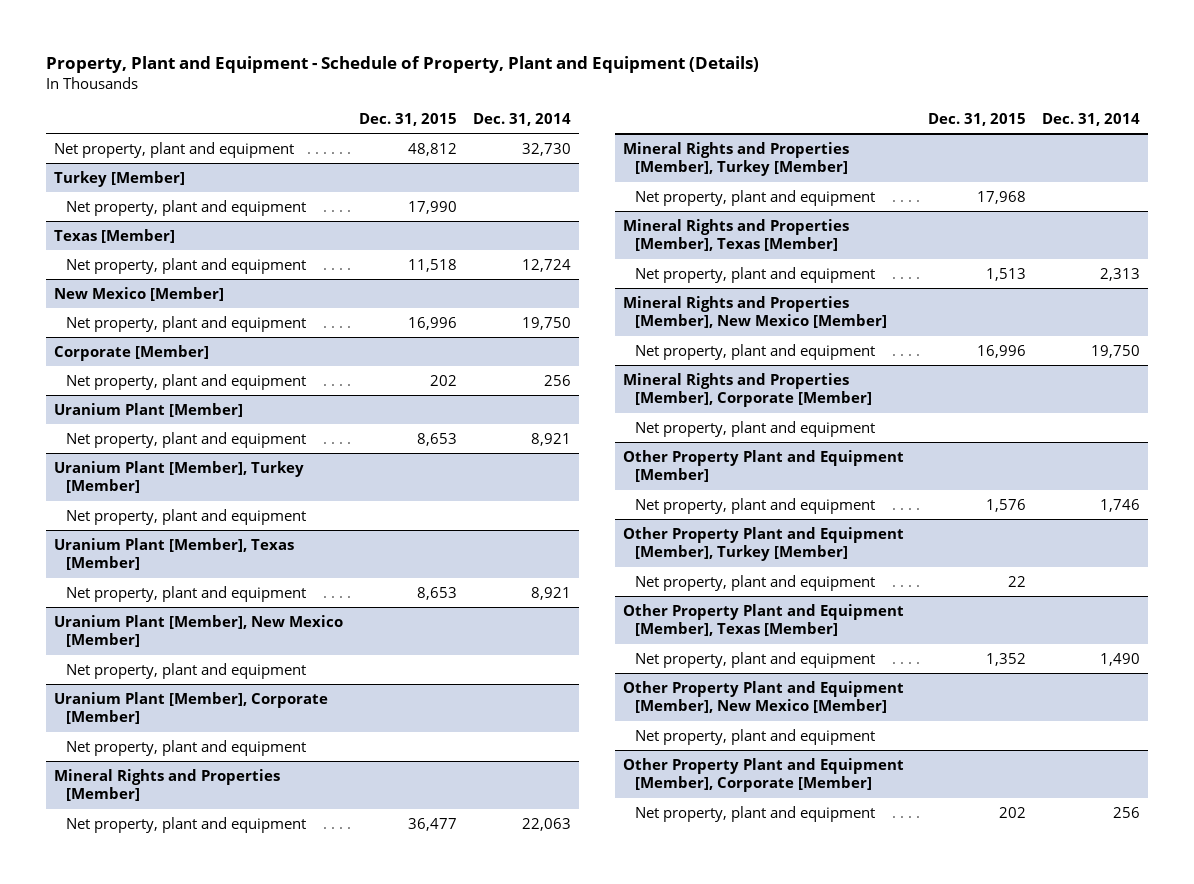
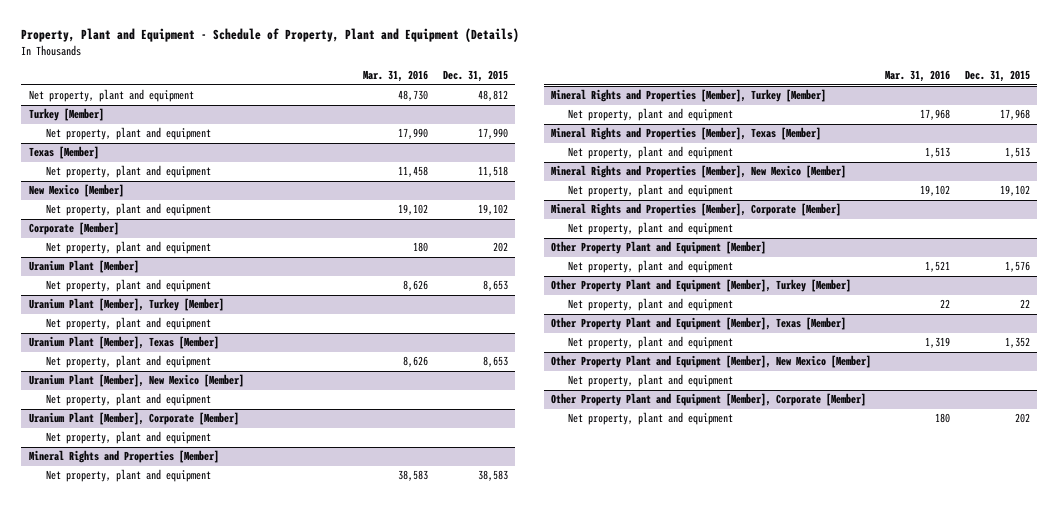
[472,112,571,126] Dec. 31, 2014 -> none
none -> [363,70,429,83] Mar. 31, 2016
[407,316,457,330] 16,996 -> [477,204,508,216] 19,102
[407,817,457,831] 36,477 -> [477,470,508,482] 38,583
[977,344,1027,358] 16,996 -> [1000,185,1031,197] 19,102

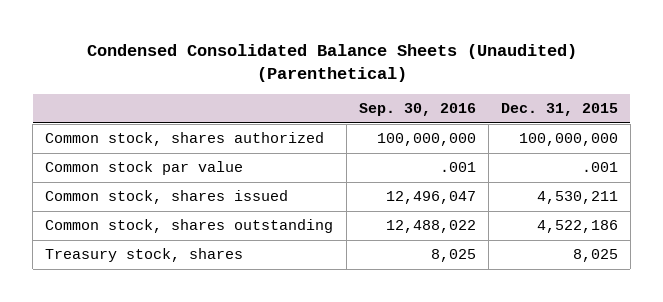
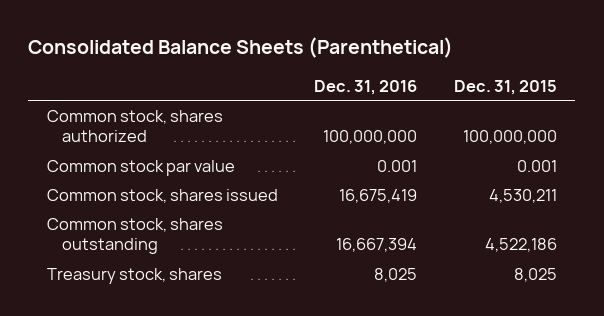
[86,43,577,82] Condensed Consolidated Balance Sheets (Unaudited) (Parenthetical) -> [28,37,454,59] Consolidated Balance Sheets (Parenthetical)
[358,103,476,117] Sep. 30, 2016 -> none
none -> [314,79,418,95] Dec. 31, 2016
[581,162,618,173] .001 -> [516,159,557,172] 0.001

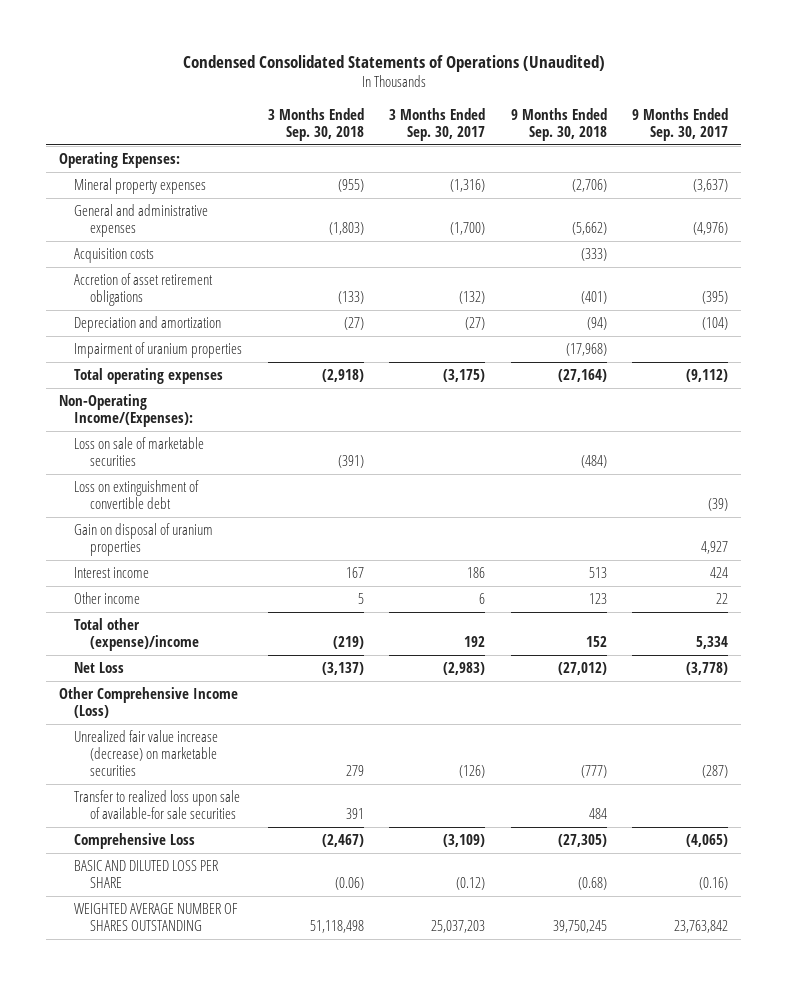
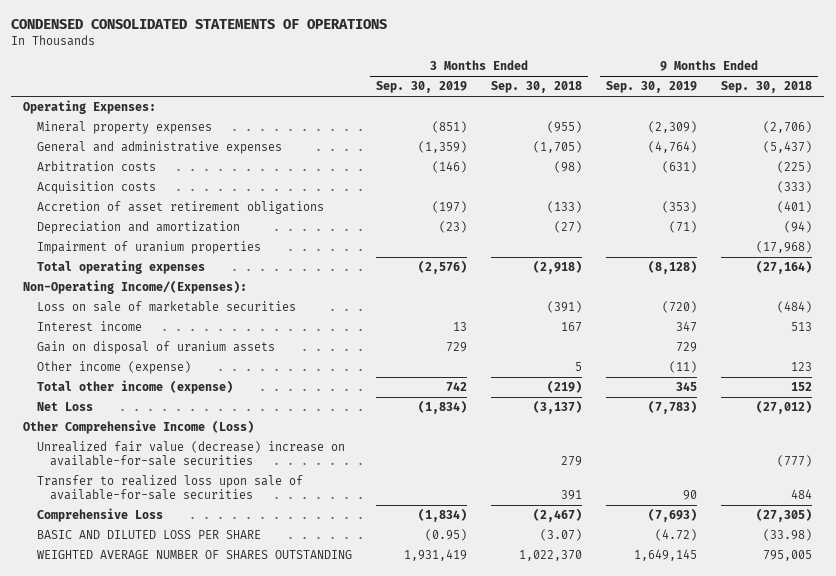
[182,55,605,73] Condensed Consolidated Statements of Operations (Unaudited) -> [11,19,388,30] CONDENSED CONSOLIDATED STATEMENTS OF OPERATIONS
[389,107,486,141] 3 Months Ended Sep. 30, 2017 -> none
[632,107,729,141] 9 Months Ended Sep. 30, 2017 -> none
none -> [375,81,467,94] Sep. 30, 2019
none -> [606,81,698,94] Sep. 30, 2019
[328,222,364,236] (1,803) -> [532,140,582,153] (1,705)
[571,222,607,236] (5,662) -> [763,140,813,153] (5,437)
none -> [36,160,156,172] Arbitration costs
[74,480,200,510] Loss on extinguishment of convertible debt -> none
[74,523,214,557] Gain on disposal of uranium properties -> none
none -> [36,340,275,354] Gain on disposal of uranium assets
[74,592,141,605] Other income -> [36,360,191,374] Other income (expense)
[74,618,200,652] Total other (expense)/income -> [36,379,233,394] Total other income (expense)
[74,730,219,777] Unrealized fair value increase (decrease) on marketable securities -> [36,440,345,467] Unrealized fair value (decrease) increase on available-for-sale securities
[74,790,241,820] Transfer to realized loss upon sale of available-for sale securities -> [36,474,303,501] Transfer to realized loss upon sale of available-for-sale securities
[334,877,364,891] (0.06) -> [539,528,582,541] (3.07)
[577,877,607,891] (0.68) -> [763,528,813,541] (33.98)
[309,920,364,934] 51,118,498 -> [518,549,582,561] 1,022,370
[552,920,607,934] 39,750,245 -> [763,549,813,561] 795,005

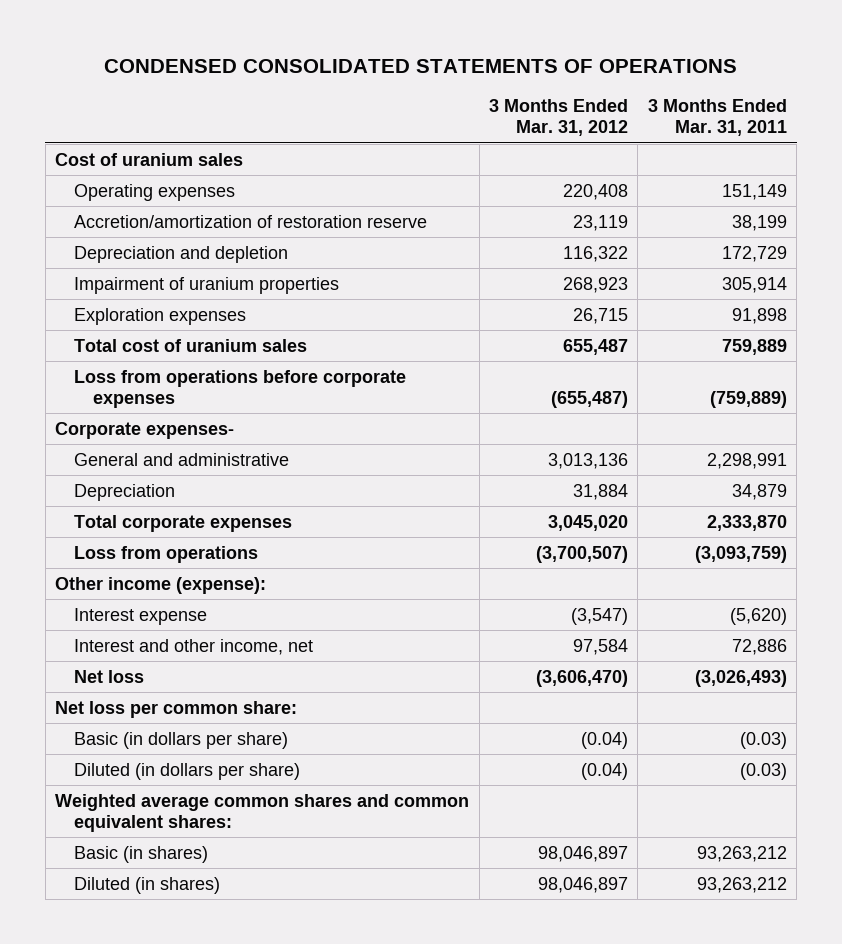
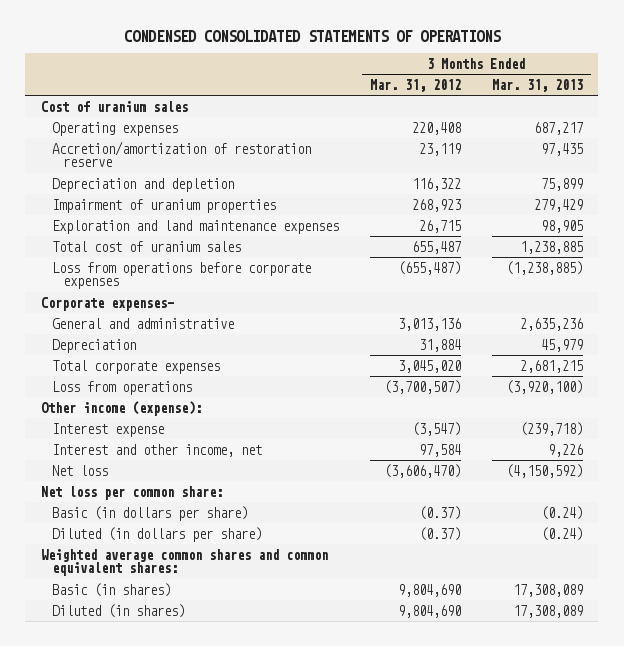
[647,99,787,137] 3 Months Ended Mar. 31, 2011 -> none
none -> [491,78,583,92] Mar. 31, 2013
[73,307,246,325] Exploration expenses -> [51,219,339,234] Exploration and land maintenance expenses
[581,731,629,749] (0.04) -> [418,505,461,520] (0.37)
[581,762,629,780] (0.04) -> [418,526,461,541] (0.37)
[538,845,629,862] 98,046,897 -> [397,583,461,597] 9,804,690
[538,876,629,893] 98,046,897 -> [397,604,461,618] 9,804,690

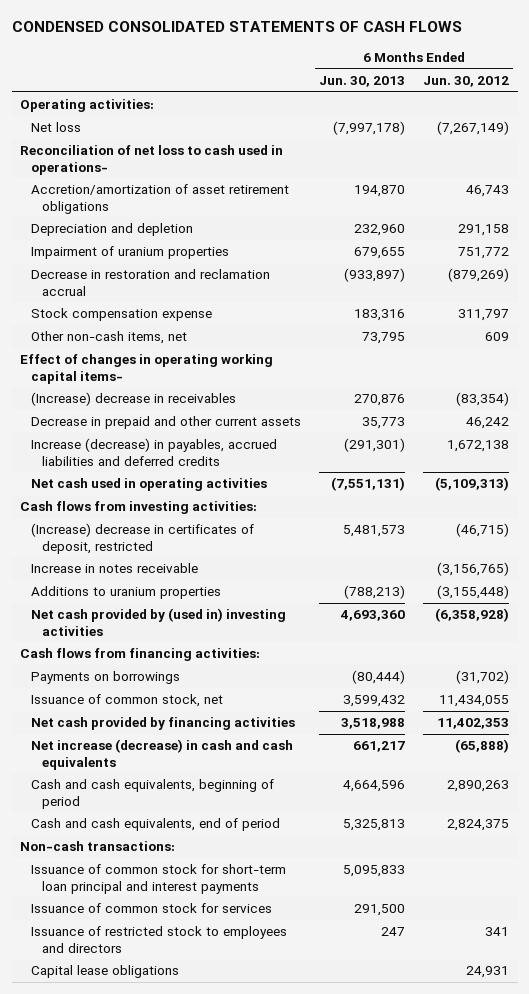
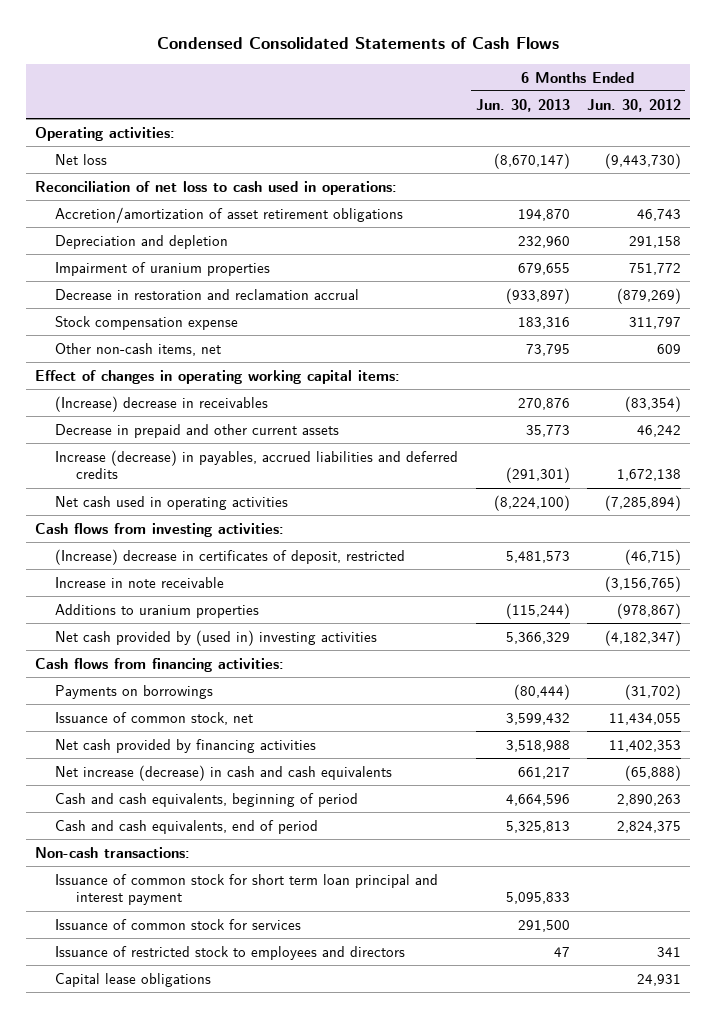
[11,21,462,33] CONDENSED CONSOLIDATED STATEMENTS OF CASH FLOWS -> [156,36,559,49] Condensed Consolidated Statements of Cash Flows
[333,121,406,136] (7,997,178) -> [493,152,570,169] (8,670,147)
[436,121,509,136] (7,267,149) -> [605,152,682,169] (9,443,730)
[20,145,284,175] Reconciliation of net loss to cash used in operations- -> [34,180,397,195] Reconciliation of net loss to cash used in operations:
[20,354,274,384] Effect of changes in operating working capital items- -> [34,369,400,384] Effect of changes in operating working capital items:
[331,477,406,492] (7,551,131) -> [493,494,570,511] (8,224,100)
[434,477,509,492] (5,109,313) -> [605,494,682,511] (7,285,894)
[31,563,199,574] Increase in notes receivable -> [55,576,225,588] Increase in note receivable
[344,585,406,600] (788,213) -> [505,602,570,619] (115,244)
[436,585,509,600] (3,155,448) -> [617,602,682,619] (978,867)
[340,610,406,622] 4,693,360 -> [505,631,570,644] 5,366,329
[434,608,509,623] (6,358,928) -> [605,629,682,646] (4,182,347)
[31,864,287,894] Issuance of common stock for short-term loan principal and interest payments -> [55,873,439,906] Issuance of common stock for short term loan principal and interest payment
[381,927,406,937] 247 -> [553,946,570,957] 47

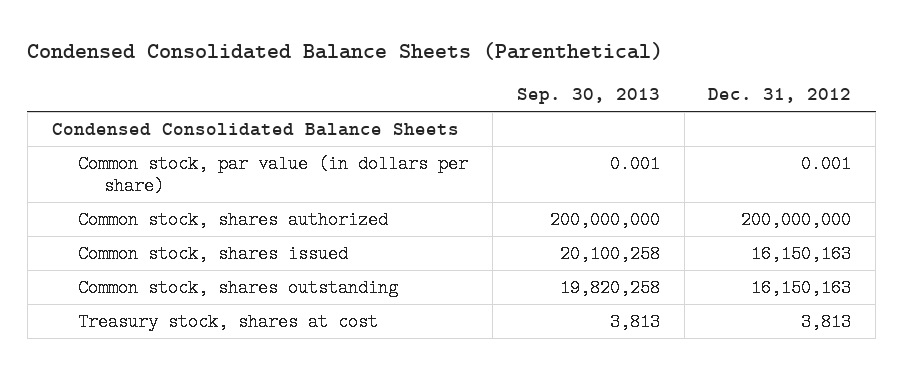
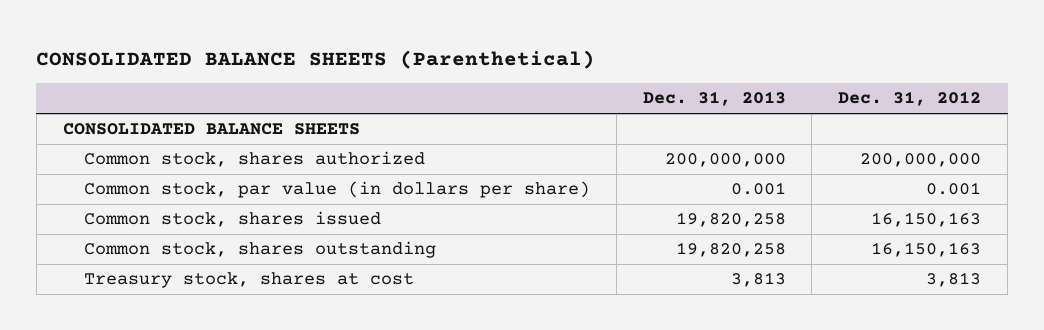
[27,41,664,60] Condensed Consolidated Balance Sheets (Parenthetical) -> [36,49,596,69] CONSOLIDATED BALANCE SHEETS (Parenthetical)
[516,88,660,105] Sep. 30, 2013 -> none
none -> [642,91,786,107] Dec. 31, 2013
[51,122,459,136] Condensed Consolidated Balance Sheets -> [62,123,360,136] CONSOLIDATED BALANCE SHEETS
[77,154,468,196] Common stock, par value (in dollars per share) -> [83,181,590,199] Common stock, par value (in dollars per share)

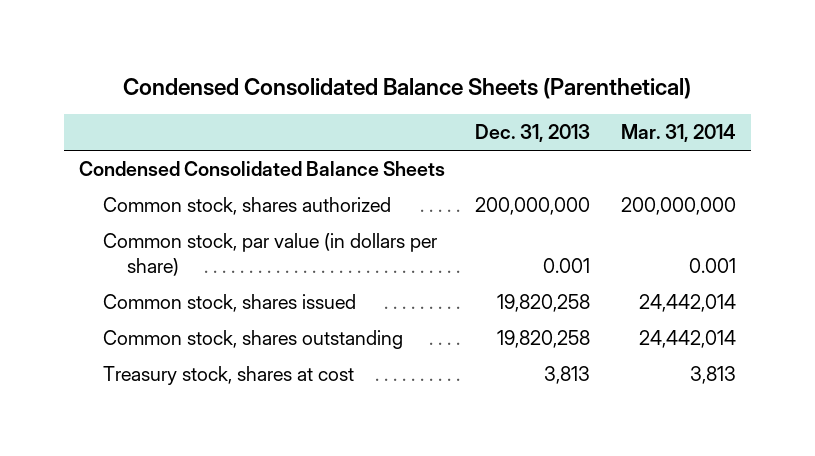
[36,49,596,69] CONSOLIDATED BALANCE SHEETS (Parenthetical) -> [123,77,692,99] Condensed Consolidated Balance Sheets (Parenthetical)
[838,91,982,107] Dec. 31, 2012 -> none
none -> [620,124,736,143] Mar. 31, 2014
[62,123,360,136] CONSOLIDATED BALANCE SHEETS -> [79,161,446,177] Condensed Consolidated Balance Sheets

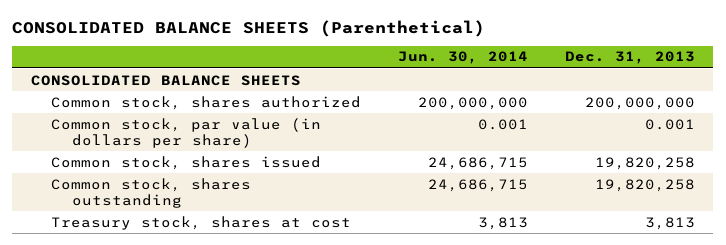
[123,77,692,99] Condensed Consolidated Balance Sheets (Parenthetical) -> [12,19,486,37] CONSOLIDATED BALANCE SHEETS (Parenthetical)
[620,124,736,143] Mar. 31, 2014 -> none
none -> [398,51,529,65] Jun. 30, 2014
[79,161,446,177] Condensed Consolidated Balance Sheets -> [30,74,301,86] CONSOLIDATED BALANCE SHEETS

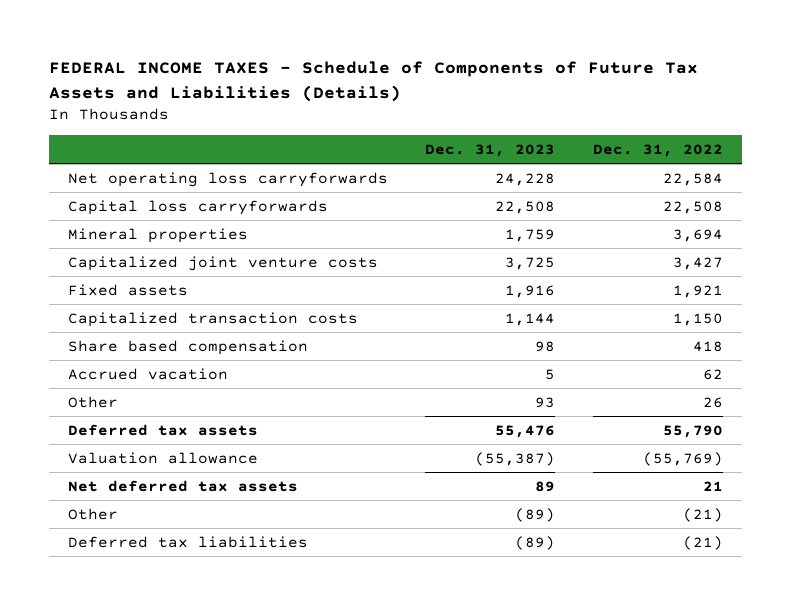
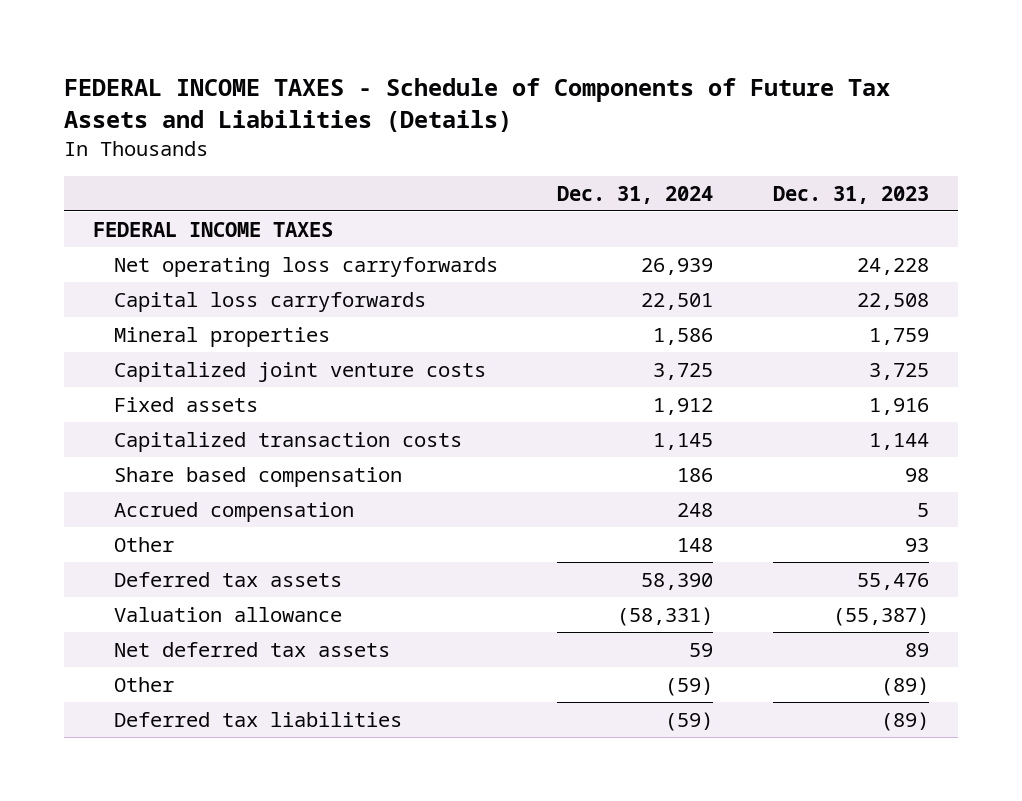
[592,143,723,157] Dec. 31, 2022 -> none
none -> [557,186,714,205] Dec. 31, 2024
none -> [93,221,334,237] FEDERAL INCOME TAXES
[67,367,228,380] Accrued vacation -> none
none -> [114,501,355,522] Accrued compensation

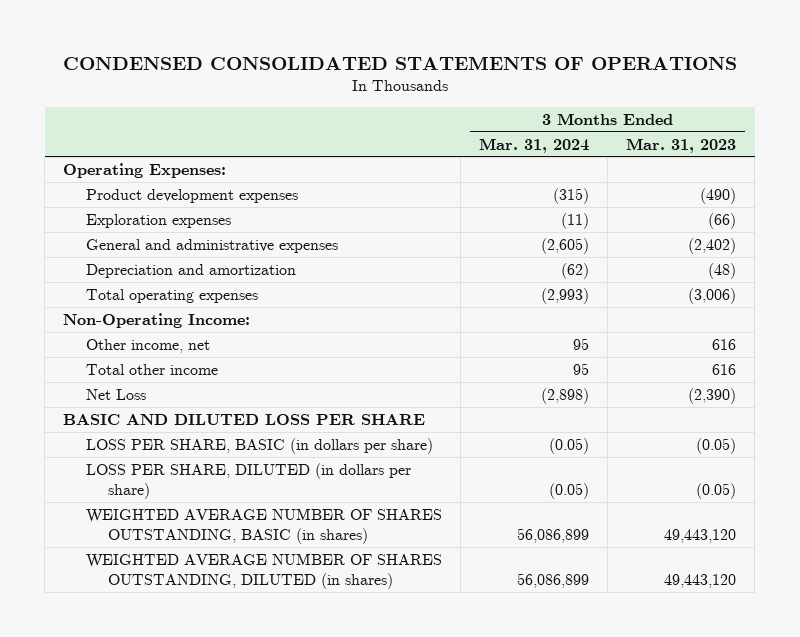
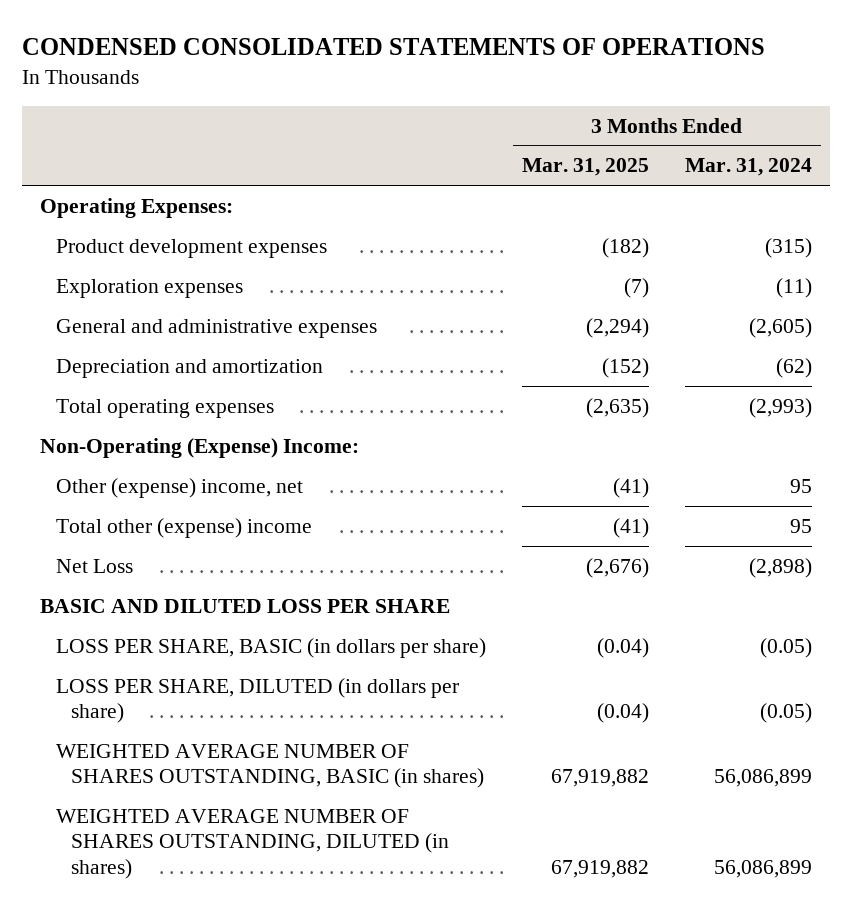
[626,137,737,153] Mar. 31, 2023 -> none
none -> [521,158,649,177] Mar. 31, 2025
[63,312,251,328] Non-Operating Income: -> [40,437,360,458] Non-Operating (Expense) Income:
[85,338,210,353] Other income, net -> [55,477,303,498] Other (expense) income, net
[85,363,218,375] Total other income -> [55,517,312,538] Total other (expense) income

